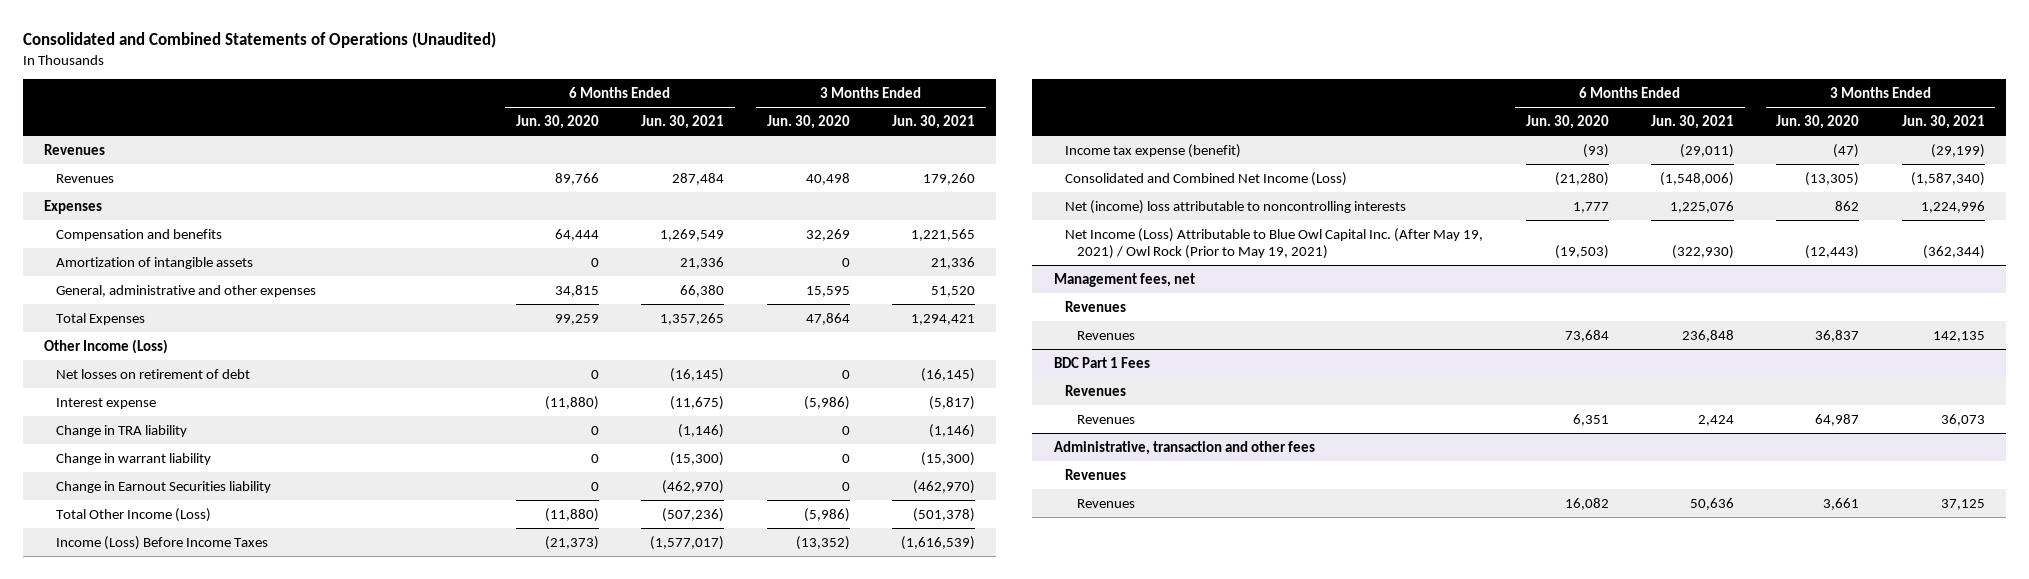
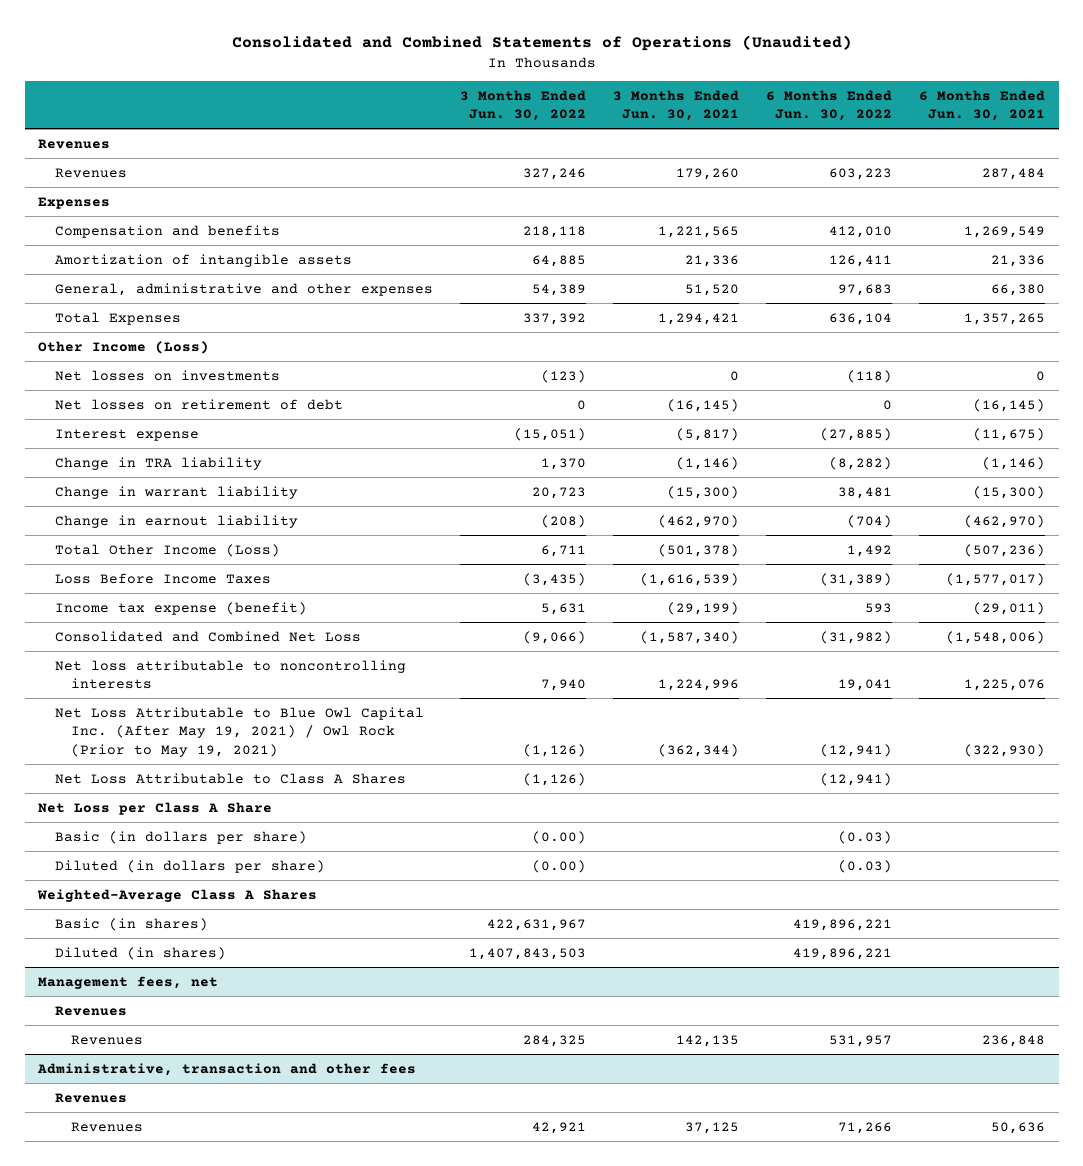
[516,114,600,129] Jun. 30, 2020 -> none
[766,114,850,129] Jun. 30, 2020 -> none
none -> [459,89,586,122] 3 Months Ended Jun. 30, 2022
none -> [766,89,893,122] 6 Months Ended Jun. 30, 2022
none -> [54,369,280,381] Net losses on investments
[55,480,271,493] Change in Earnout Securities liability -> [54,514,298,528] Change in earnout liability
[55,535,268,550] Income (Loss) Before Income Taxes -> [54,572,271,584] Loss Before Income Taxes
[1065,171,1348,186] Consolidated and Combined Net Income (Loss) -> [54,630,361,642] Consolidated and Combined Net Loss
[1065,199,1407,214] Net (income) loss attributable to noncontrolling interests -> [54,659,406,690] Net loss attributable to noncontrolling interests
[1065,227,1484,259] Net Income (Loss) Attributable to Blue Owl Capital Inc. (After May 19, 2021) / Owl Rock (Prior to May 19, 2021) -> [54,706,424,757] Net Loss Attributable to Blue Owl Capital Inc. (After May 19, 2021) / Owl Rock (Prior to May 19, 2021)
none -> [54,772,406,784] Net Loss Attributable to Class A Shares
none -> [38,801,273,815] Net Loss per Class A Share
none -> [54,830,307,844] Basic (in dollars per share)
none -> [54,859,325,873] Diluted (in dollars per share)
none -> [37,888,318,902] Weighted-Average Class A Shares
none -> [54,917,208,931] Basic (in shares)
none -> [54,946,226,960] Diluted (in shares)
[1053,356,1150,368] BDC Part 1 Fees -> none
[1065,384,1127,396] Revenues -> none
[1076,414,1135,424] Revenues -> none

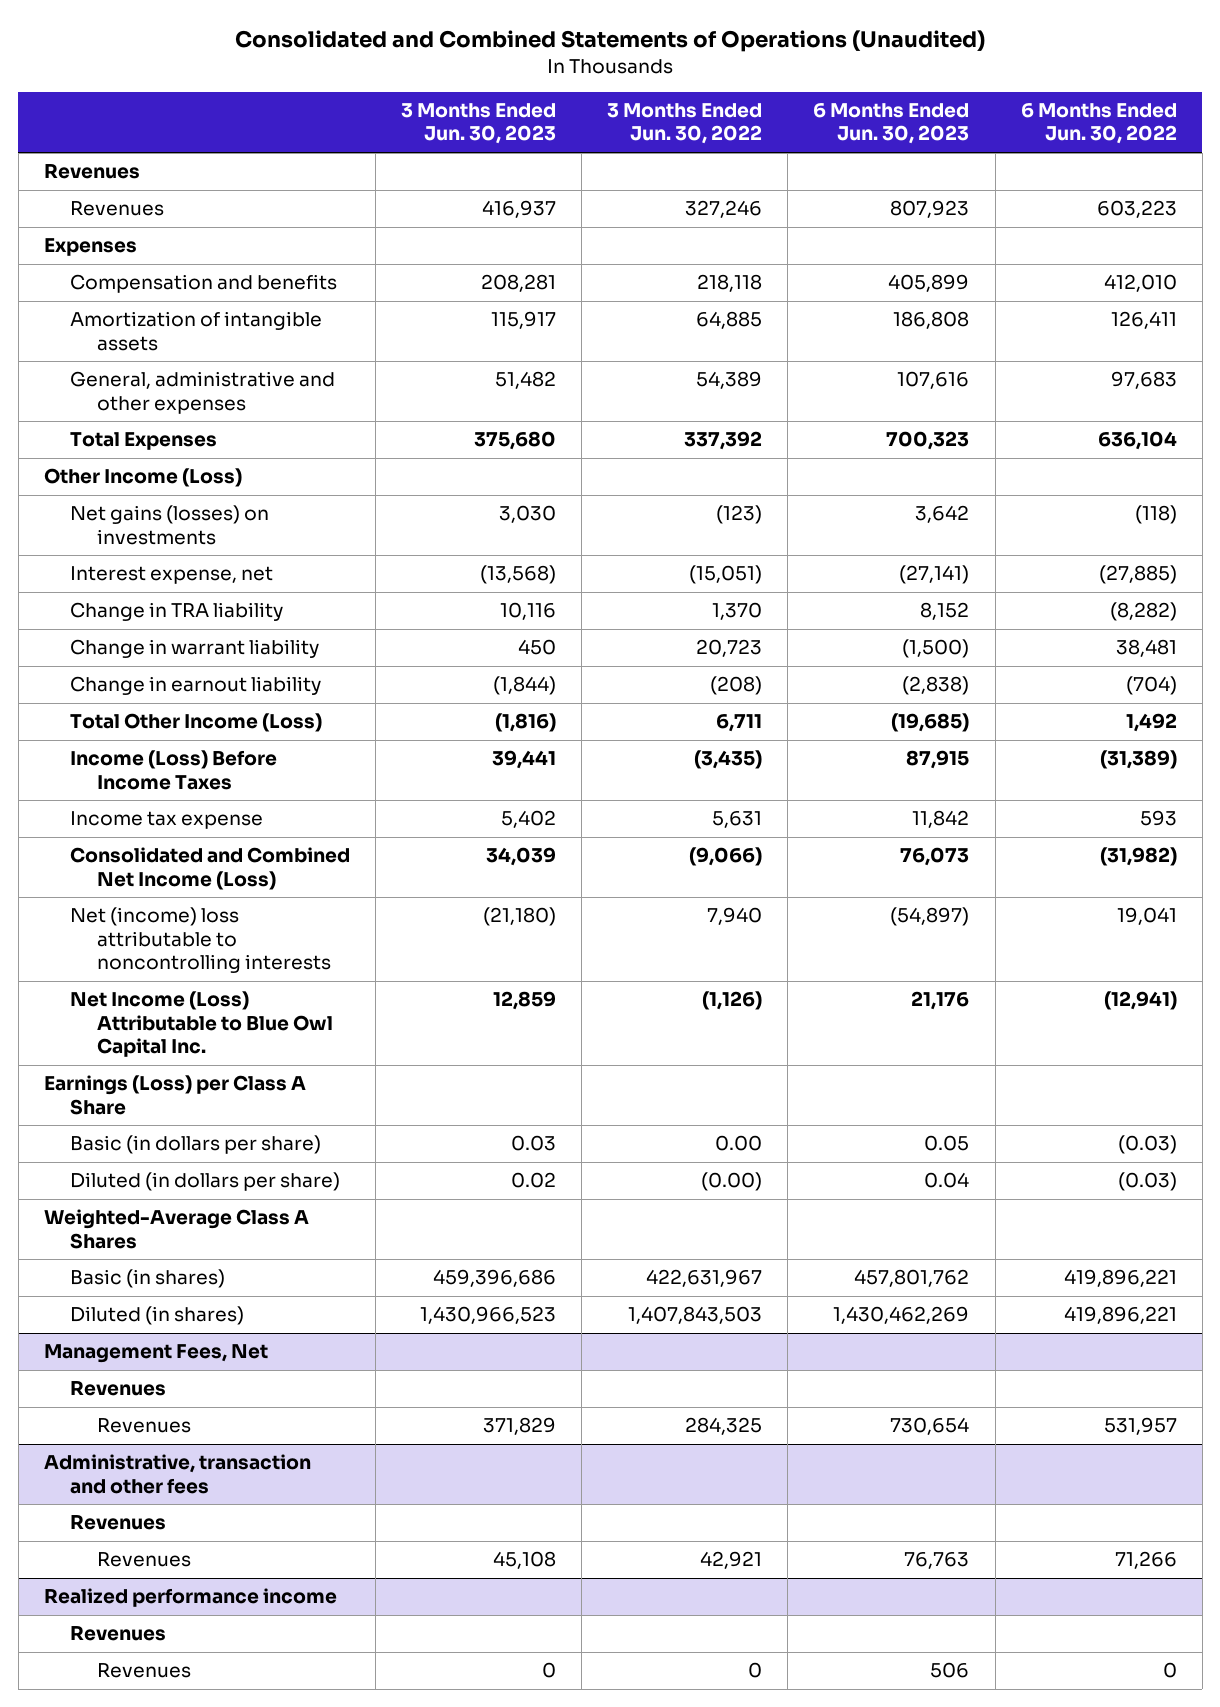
[612,89,739,122] 3 Months Ended Jun. 30, 2021 -> none
[919,89,1046,122] 6 Months Ended Jun. 30, 2021 -> none
none -> [401,102,557,145] 3 Months Ended Jun. 30, 2023
none -> [813,102,970,145] 6 Months Ended Jun. 30, 2023
[54,398,343,410] Net losses on retirement of debt -> none
[54,369,280,381] Net losses on investments -> [70,505,270,545] Net gains (losses) on investments
[54,428,199,441] Interest expense -> [70,566,274,585] Interest expense, net
[54,772,406,784] Net Loss Attributable to Class A Shares -> none
[54,572,271,584] Loss Before Income Taxes -> [70,750,278,790] Income (Loss) Before Income Taxes
[54,601,307,615] Income tax expense (benefit) -> [70,811,264,830] Income tax expense
[54,630,361,642] Consolidated and Combined Net Loss -> [70,847,351,890] Consolidated and Combined Net Income (Loss)
[54,659,406,690] Net loss attributable to noncontrolling interests -> [70,907,331,974] Net (income) loss attributable to noncontrolling interests
[54,706,424,757] Net Loss Attributable to Blue Owl Capital Inc. (After May 19, 2021) / Owl Rock (Prior to May 19, 2021) -> [70,991,333,1058] Net Income (Loss) Attributable to Blue Owl Capital Inc.
[38,801,273,815] Net Loss per Class A Share -> [43,1075,306,1115] Earnings (Loss) per Class A Share
[531,830,586,844] (0.00) -> [715,1135,763,1152] 0.00
[38,975,219,989] Management fees, net -> [43,1344,268,1364] Management Fees, Net
none -> [43,1588,337,1608] Realized performance income
none -> [70,1626,167,1642] Revenues
none -> [96,1663,191,1679] Revenues

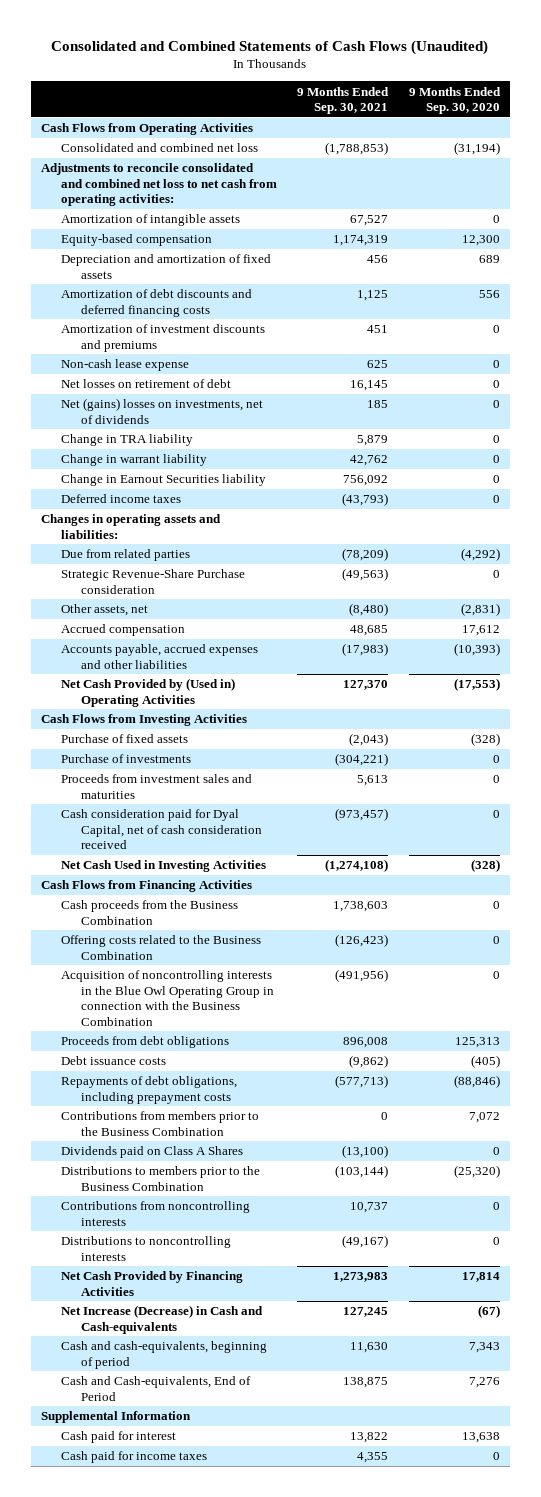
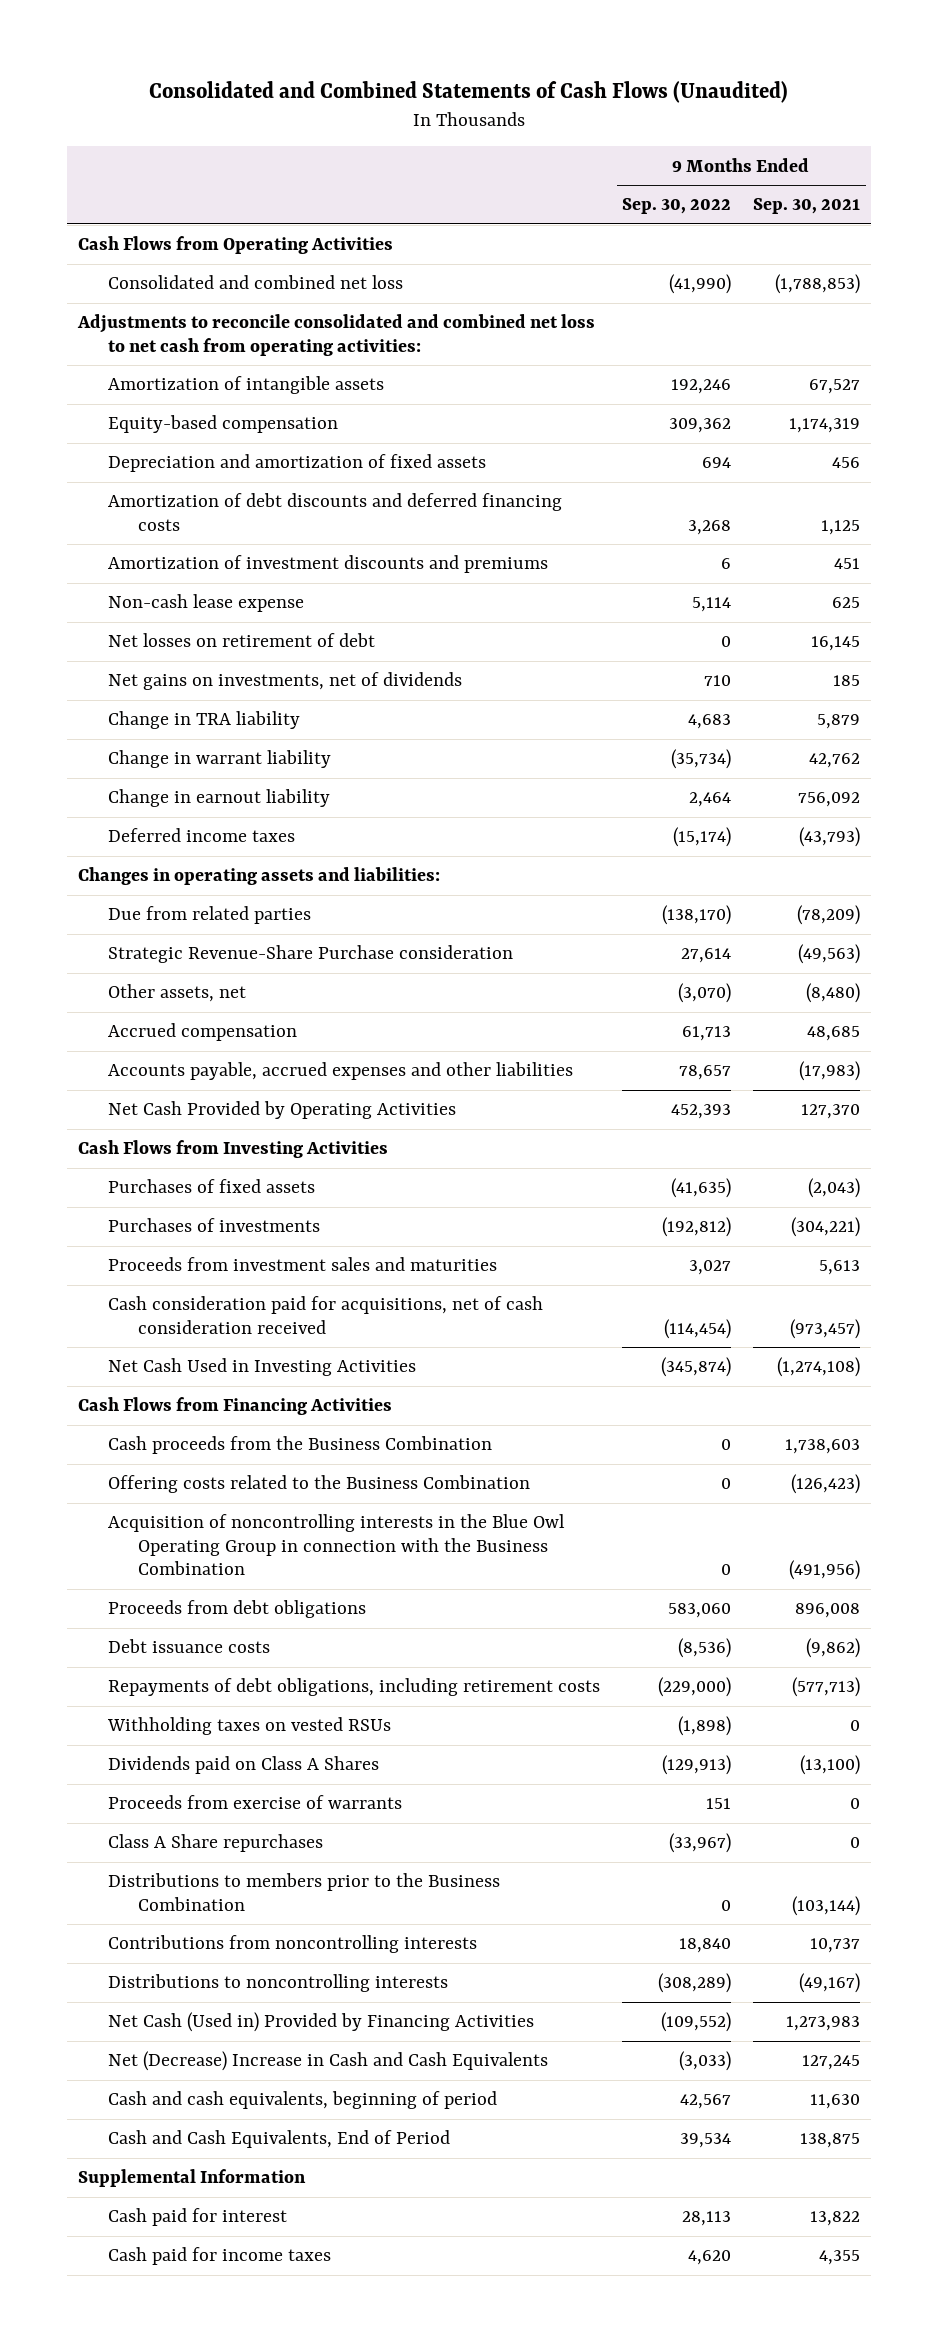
[408,86,501,115] 9 Months Ended Sep. 30, 2020 -> none
none -> [622,198,732,215] Sep. 30, 2022
[61,398,264,424] Net (gains) losses on investments, net of dividends -> [107,672,462,691] Net gains on investments, net of dividends
[61,474,267,487] Change in Earnout Securities liability -> [107,789,330,808] Change in earnout liability
[61,678,236,707] Net Cash Provided by (Used in) Operating Activities -> [107,1101,456,1120] Net Cash Provided by Operating Activities
[61,734,189,744] Purchase of fixed assets -> [107,1179,315,1194] Purchases of fixed assets
[61,754,192,764] Purchase of investments -> [107,1218,320,1233] Purchases of investments
[61,809,263,850] Cash consideration paid for Dyal Capital, net of cash consideration received -> [107,1296,543,1334] Cash consideration paid for acquisitions, net of cash consideration received
[61,1111,260,1136] Contributions from members prior to the Business Combination -> none
[61,1076,238,1104] Repayments of debt obligations, including prepayment costs -> [107,1678,600,1697] Repayments of debt obligations, including retirement costs
none -> [106,1717,391,1736] Withholding taxes on vested RSUs
none -> [107,1795,402,1810] Proceeds from exercise of warrants
none -> [107,1834,323,1853] Class A Share repurchases
[61,1271,244,1296] Net Cash Provided by Financing Activities -> [107,2012,534,2033] Net Cash (Used in) Provided by Financing Activities
[61,1305,264,1334] Net Increase (Decrease) in Cash and Cash-equivalents -> [107,2051,548,2072] Net (Decrease) Increase in Cash and Cash Equivalents
[61,1341,268,1369] Cash and cash-equivalents, beginning of period -> [107,2091,497,2110] Cash and cash equivalents, beginning of period
[61,1376,252,1401] Cash and Cash-equivalents, End of Period -> [107,2130,450,2149] Cash and Cash Equivalents, End of Period

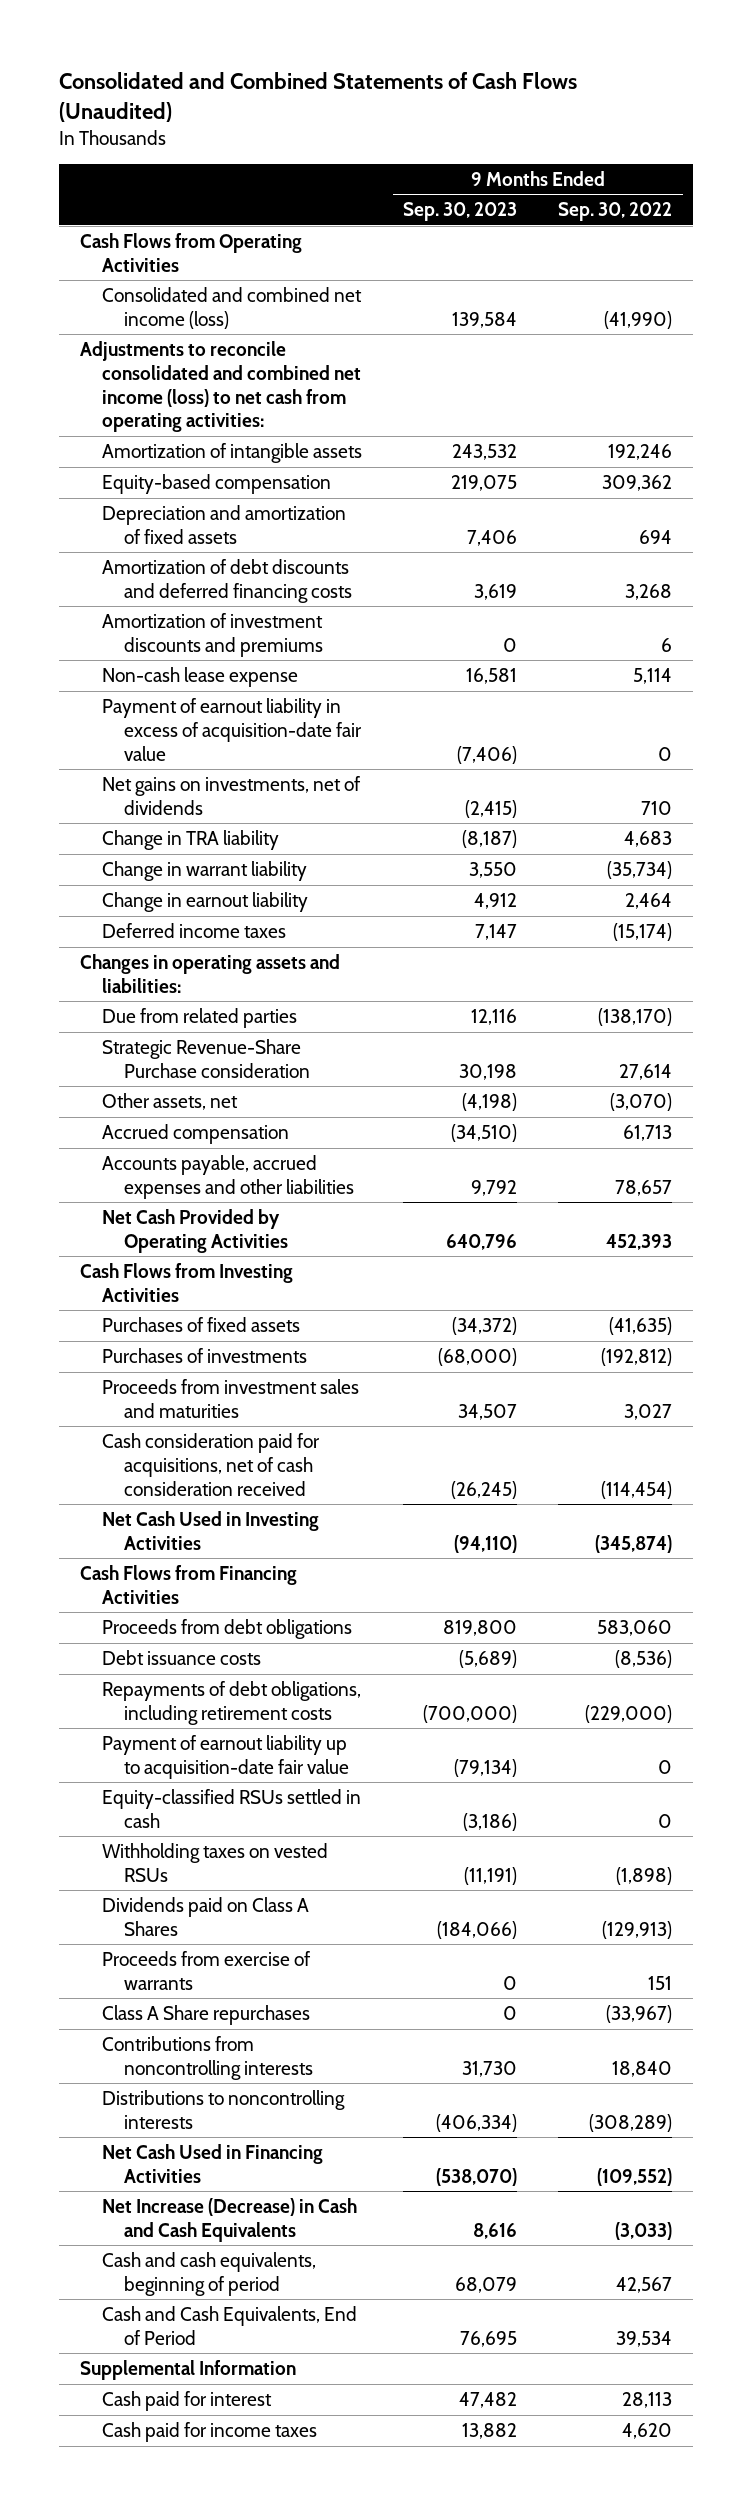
[753,198,861,215] Sep. 30, 2021 -> none
none -> [403,202,518,222] Sep. 30, 2023
[107,275,403,290] Consolidated and combined net loss -> [101,286,362,329] Consolidated and combined net income (loss)
[76,314,595,356] Adjustments to reconcile consolidated and combined net loss to net cash from operating activities: -> [79,340,361,433] Adjustments to reconcile consolidated and combined net income (loss) to net cash from operating activities:
[107,633,375,648] Net losses on retirement of debt -> none
none -> [101,697,363,761] Payment of earnout liability in excess of acquisition-date fair value
[107,1436,492,1455] Cash proceeds from the Business Combination -> none
[107,1475,530,1494] Offering costs related to the Business Combination -> none
[107,1514,565,1576] Acquisition of noncontrolling interests in the Blue Owl Operating Group in connection with the Business Combination -> none
none -> [101,1734,350,1779] Payment of earnout liability up to acquisition-date fair value
none -> [101,1788,361,1828] Equity-classified RSUs settled in cash
[107,1873,500,1911] Distributions to members prior to the Business Combination -> none
[107,2012,534,2033] Net Cash (Used in) Provided by Financing Activities -> [101,2143,323,2183] Net Cash Used in Financing Activities
[107,2051,548,2072] Net (Decrease) Increase in Cash and Cash Equivalents -> [101,2197,357,2242] Net Increase (Decrease) in Cash and Cash Equivalents

